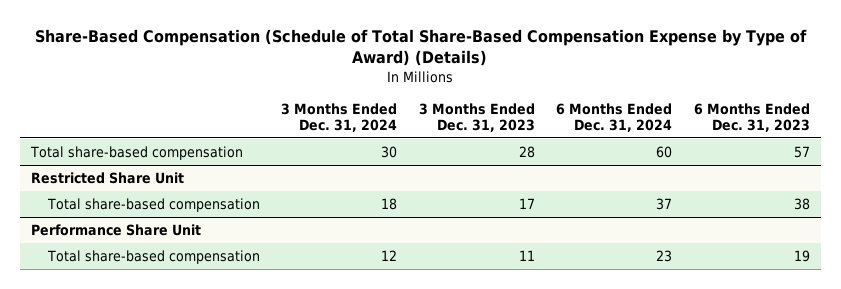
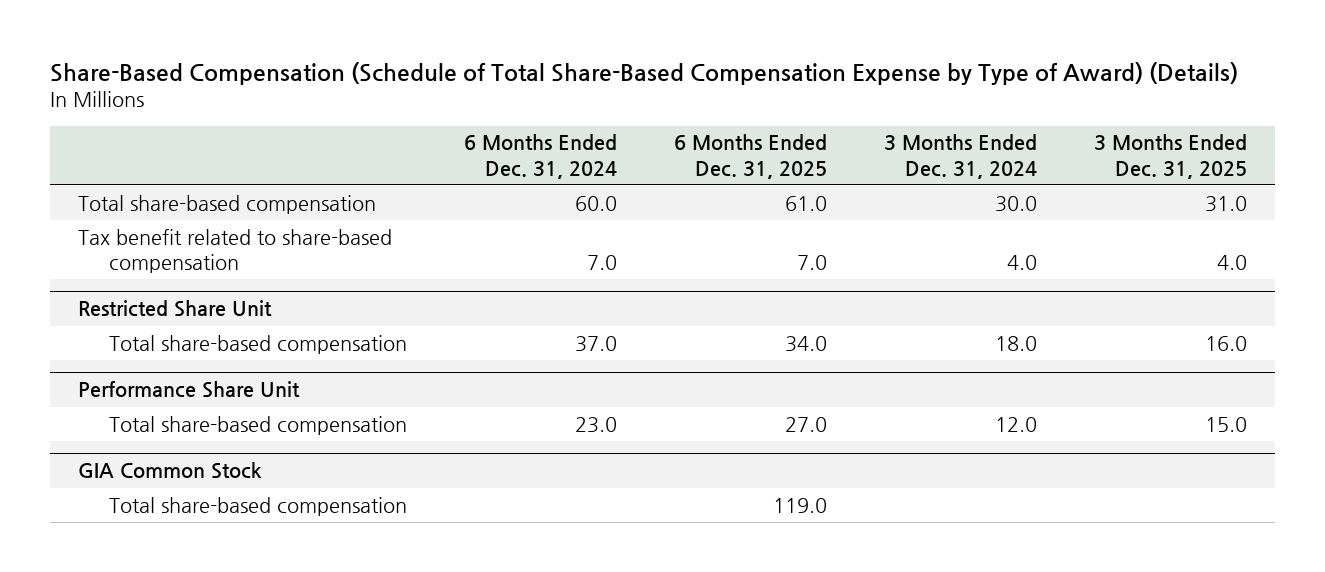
[418,102,535,132] 3 Months Ended Dec. 31, 2023 -> none
[693,102,810,132] 6 Months Ended Dec. 31, 2023 -> none
none -> [673,134,827,179] 6 Months Ended Dec. 31, 2025
none -> [1093,134,1247,179] 3 Months Ended Dec. 31, 2025
[381,145,398,158] 30 -> [994,195,1037,212] 30.0
[656,145,673,158] 60 -> [574,195,617,211] 60.0
none -> [78,228,393,273] Tax benefit related to share-based compensation
[381,197,398,210] 18 -> [994,335,1037,351] 18.0
[656,197,673,210] 37 -> [574,335,617,352] 37.0
[381,249,398,261] 12 -> [994,416,1037,432] 12.0
[656,249,673,262] 23 -> [574,416,617,433] 23.0
none -> [78,462,263,480] GIA Common Stock
none -> [109,496,408,516] Total share-based compensation

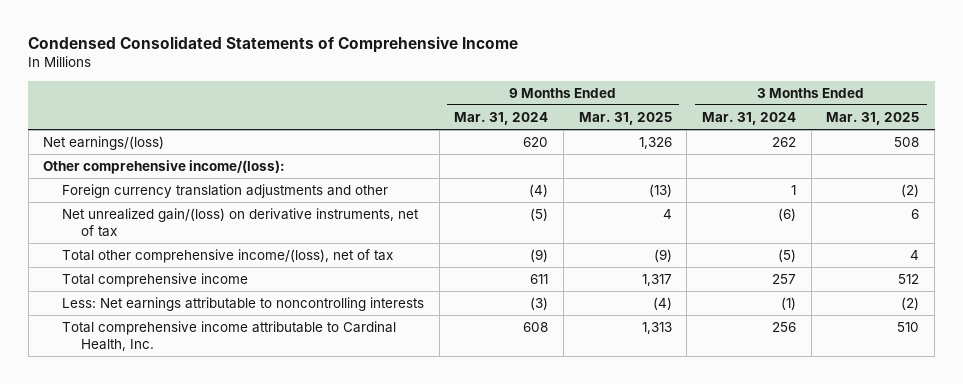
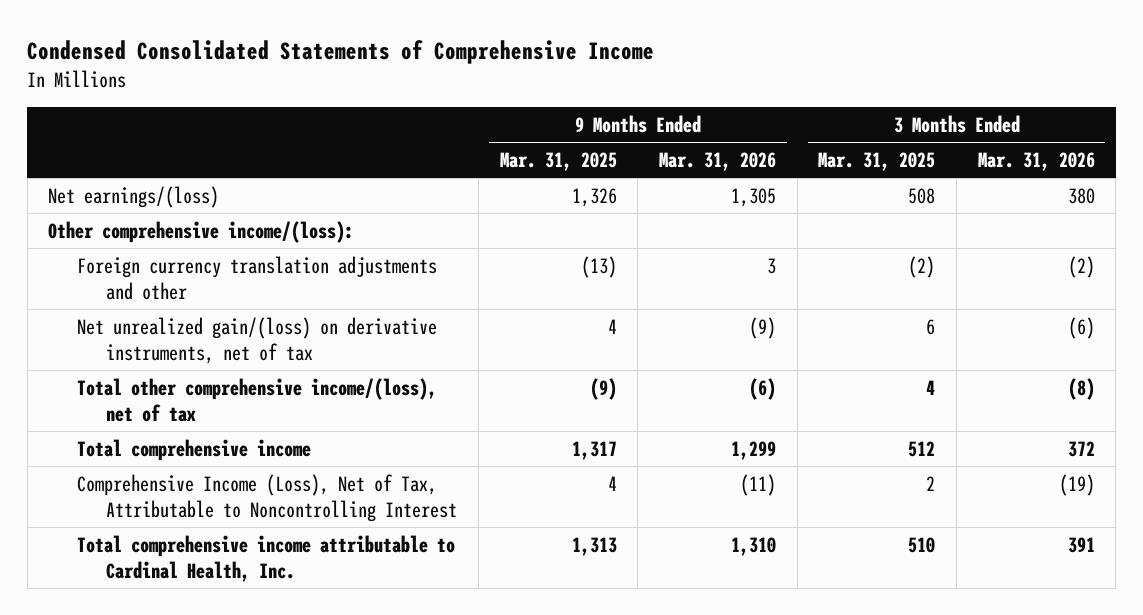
[454,112,549,126] Mar. 31, 2024 -> none
[702,112,797,126] Mar. 31, 2024 -> none
none -> [659,152,777,172] Mar. 31, 2026
none -> [977,152,1095,172] Mar. 31, 2026
[62,297,425,312] Less: Net earnings attributable to noncontrolling interests -> none
none -> [77,473,458,522] Comprehensive Income (Loss), Net of Tax, Attributable to Noncontrolling Interest

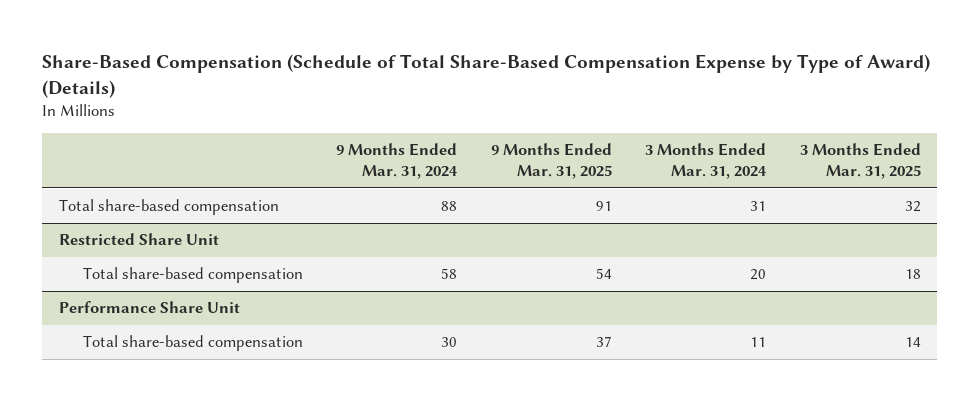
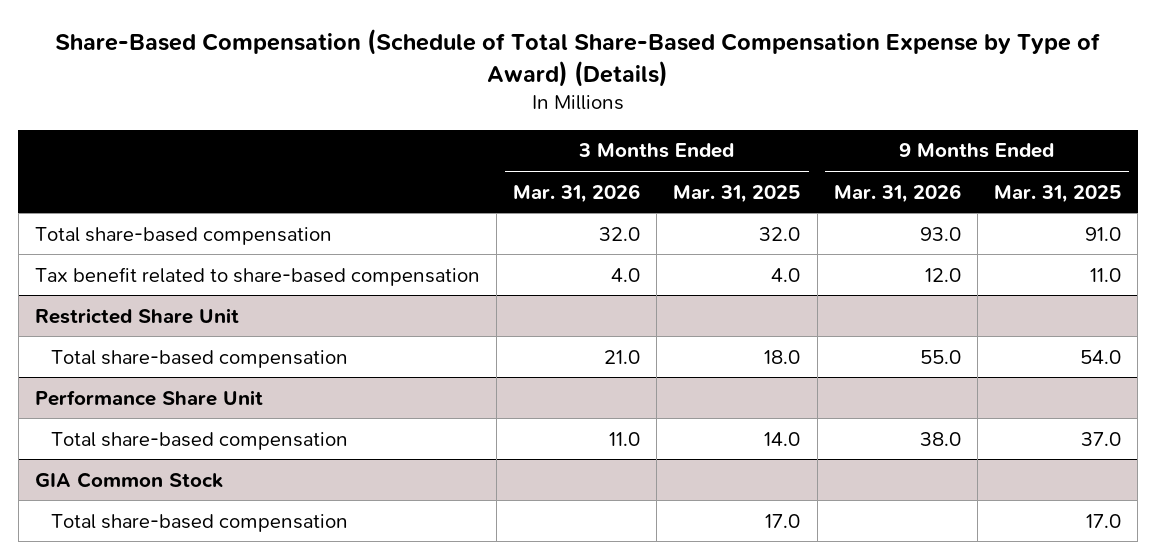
[336,142,459,180] 9 Months Ended Mar. 31, 2024 -> none
[645,142,768,180] 3 Months Ended Mar. 31, 2024 -> none
none -> [513,183,641,203] Mar. 31, 2026
none -> [833,183,961,203] Mar. 31, 2026
[595,201,612,212] 91 -> [1085,226,1122,241] 91.0
[904,201,921,213] 32 -> [759,226,801,241] 32.0
none -> [34,266,480,286] Tax benefit related to share-based compensation
[595,268,612,280] 54 -> [1080,349,1122,364] 54.0
[904,269,921,280] 18 -> [764,349,801,364] 18.0
[595,336,612,348] 37 -> [1081,431,1122,446] 37.0
[904,337,921,348] 14 -> [764,431,801,446] 14.0
none -> [34,471,223,488] GIA Common Stock
none -> [51,513,349,532] Total share-based compensation

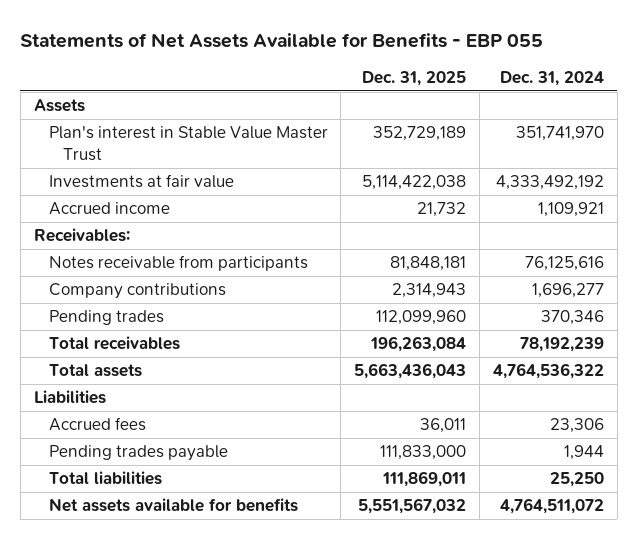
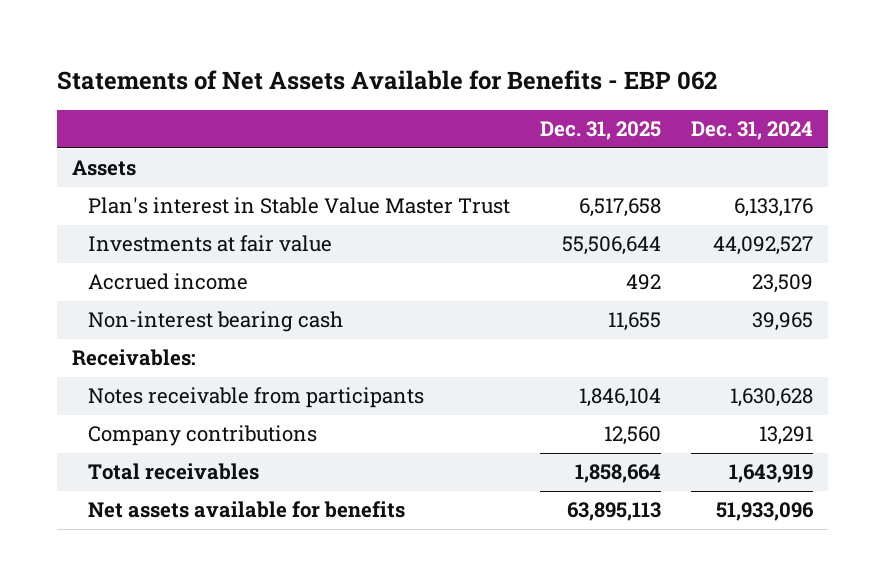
[20,32,544,48] Statements of Net Assets Available for Benefits - EBP 055 -> [56,69,717,90] Statements of Net Assets Available for Benefits - EBP 062
[373,126,467,142] 352,729,189 -> [579,198,662,218] 6,517,658
[516,126,605,142] 351,741,970 -> [734,198,814,218] 6,133,176
[362,175,467,191] 5,114,422,038 -> [562,236,662,256] 55,506,644
[496,175,605,191] 4,333,492,192 -> [713,236,814,256] 44,092,527
[417,202,467,218] 21,732 -> [626,274,662,291] 492
[538,202,605,218] 1,109,921 -> [752,274,814,294] 23,509
none -> [87,311,343,333] Non-interest bearing cash
[48,310,164,326] Pending trades -> none
[48,364,142,378] Total assets -> none
[33,390,106,405] Liabilities -> none
[48,417,146,432] Accrued fees -> none
[48,445,228,462] Pending trades payable -> none
[48,471,162,486] Total liabilities -> none
[390,256,467,272] 81,848,181 -> [579,388,662,408] 1,846,104
[525,256,605,272] 76,125,616 -> [730,388,814,408] 1,630,628
[392,283,467,299] 2,314,943 -> [604,426,662,446] 12,560
[532,283,605,299] 1,696,277 -> [759,426,814,446] 13,291
[370,336,467,353] 196,263,084 -> [575,464,662,484] 1,858,664
[520,337,605,353] 78,192,239 -> [729,464,814,484] 1,643,919
[358,498,467,515] 5,551,567,032 -> [567,502,662,522] 63,895,113
[500,498,605,515] 4,764,511,072 -> [716,502,815,522] 51,933,096

